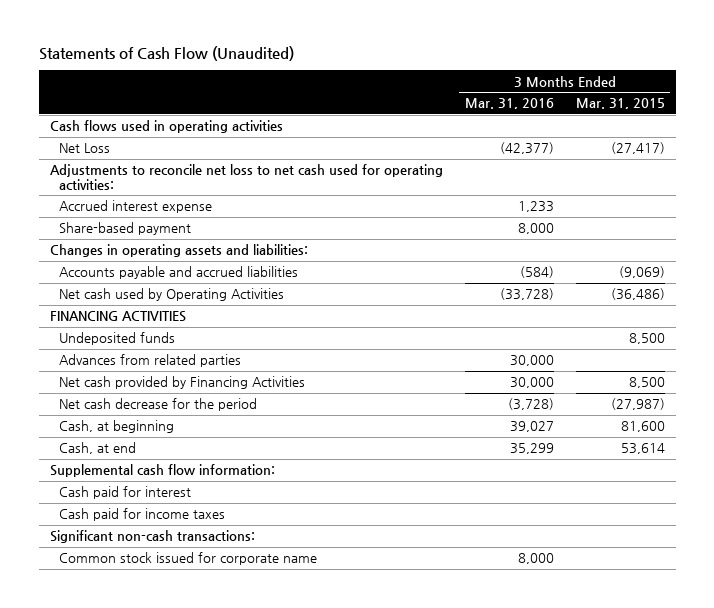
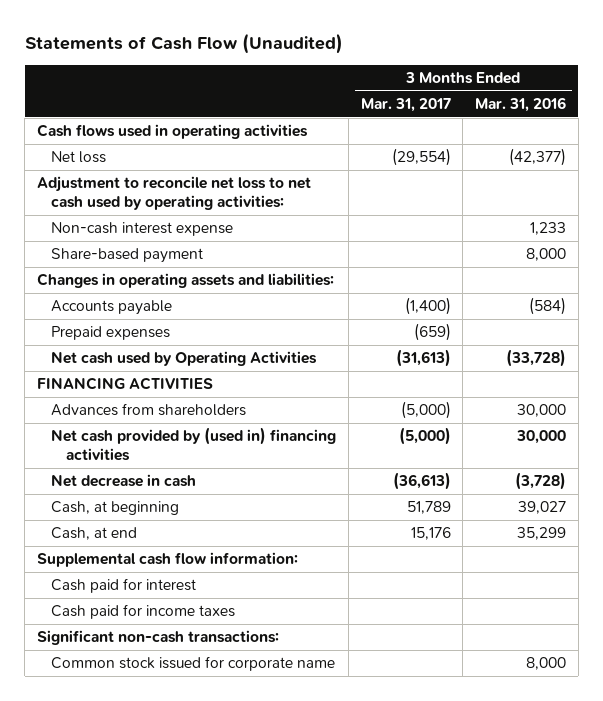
[575,98,665,110] Mar. 31, 2015 -> none
none -> [360,97,451,112] Mar. 31, 2017
[58,143,110,154] Net Loss -> [51,151,107,164] Net loss
[49,164,443,190] Adjustments to reconcile net loss to net cash used for operating activities: -> [36,176,311,211] Adjustment to reconcile net loss to net cash used by operating activities:
[58,200,212,214] Accrued interest expense -> [51,222,234,237] Non-cash interest expense
[58,266,298,280] Accounts payable and accrued liabilities -> [51,300,173,316] Accounts payable
none -> [51,326,171,341] Prepaid expenses
[58,332,175,346] Undeposited funds -> none
[58,354,241,368] Advances from related parties -> [51,403,247,417] Advances from shareholders
[58,376,305,390] Net cash provided by Financing Activities -> [51,427,337,462] Net cash provided by (used in) financing activities
[58,398,257,412] Net cash decrease for the period -> [51,474,197,488] Net decrease in cash

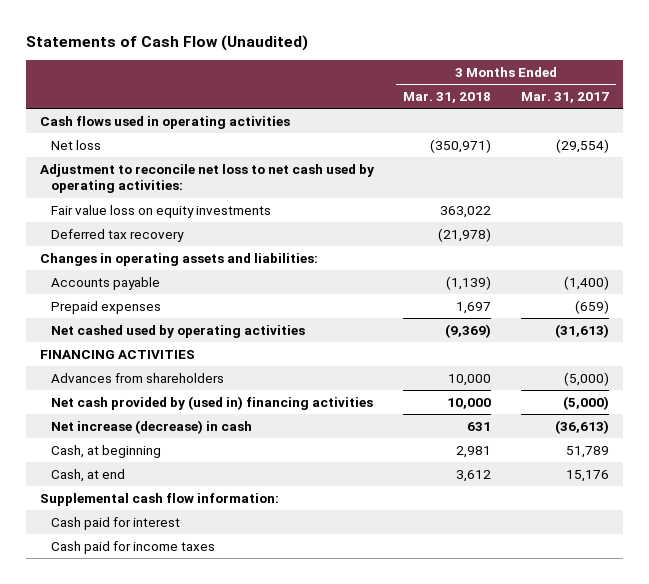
[474,96,566,112] Mar. 31, 2016 -> none
none -> [403,91,492,103] Mar. 31, 2018
[51,222,234,237] Non-cash interest expense -> none
[51,248,204,264] Share-based payment -> none
none -> [51,204,272,218] Fair value loss on equity investments
none -> [51,228,185,242] Deferred tax recovery
[51,351,318,367] Net cash used by Operating Activities -> [51,324,306,338] Net cashed used by operating activities
[51,474,197,488] Net decrease in cash -> [51,419,253,434] Net increase (decrease) in cash
[36,630,279,646] Significant non-cash transactions: -> none
[51,656,336,672] Common stock issued for corporate name -> none

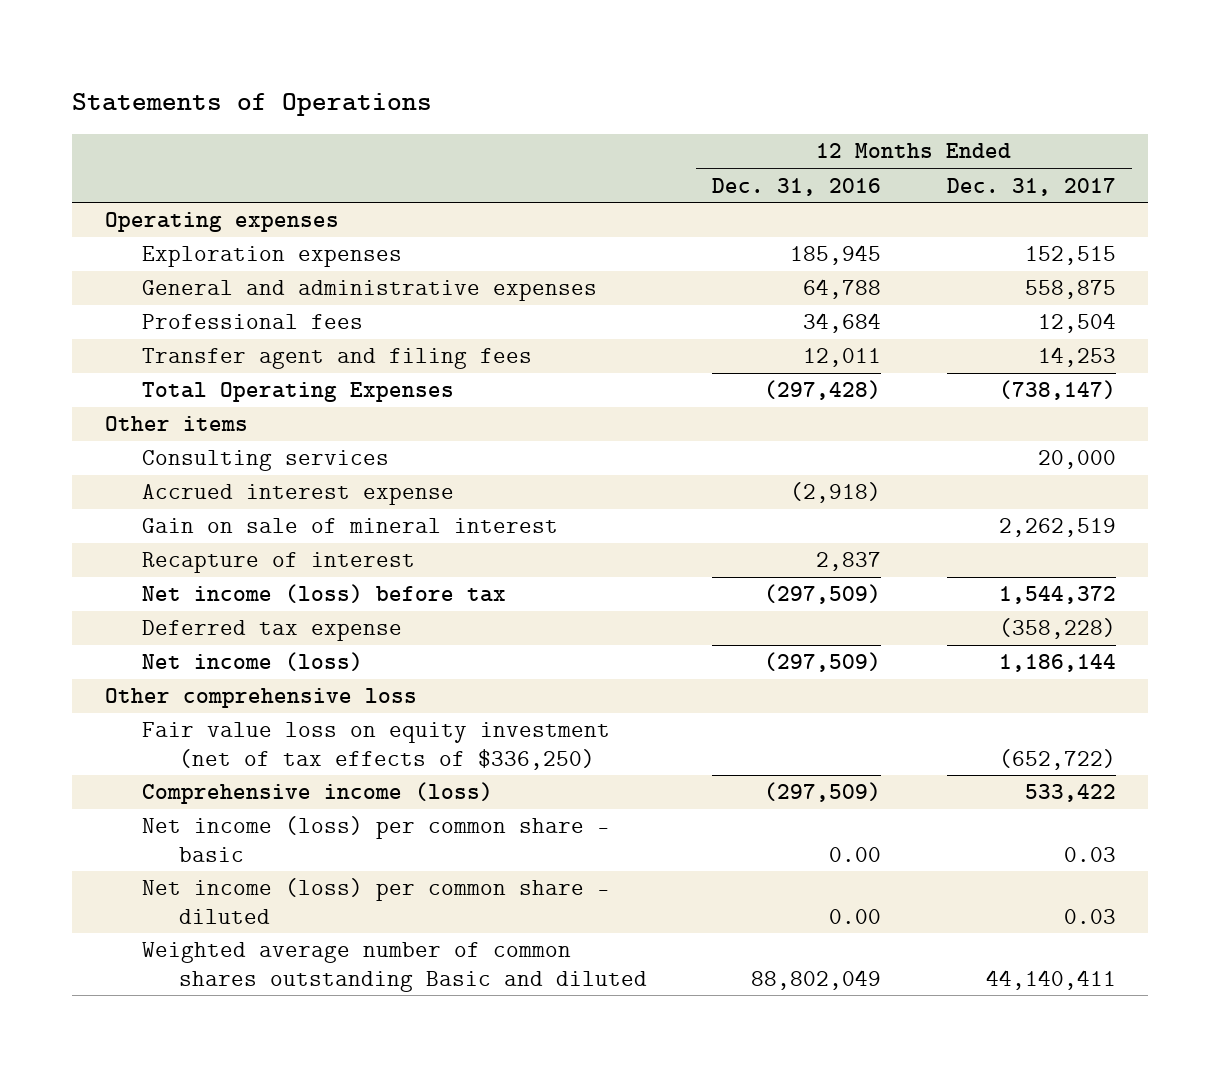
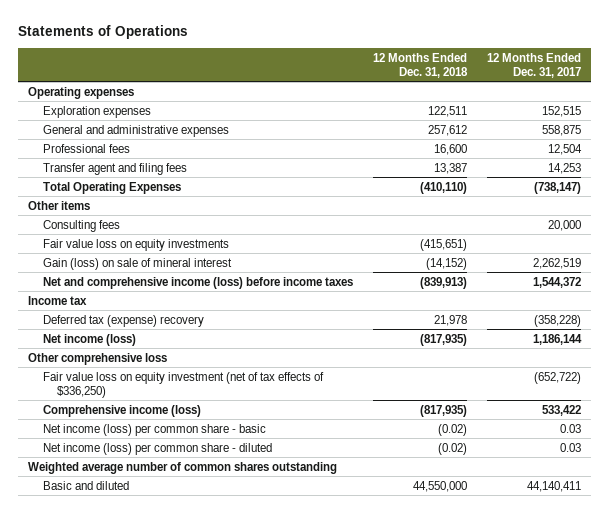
[712,177,882,196] Dec. 31, 2016 -> none
none -> [372,52,468,78] 12 Months Ended Dec. 31, 2018
[141,484,454,506] Accrued interest expense -> none
[141,552,415,574] Recapture of interest -> none
[141,450,389,472] Consulting services -> [42,219,120,232] Consulting fees
none -> [42,238,229,251] Fair value loss on equity investments
[141,518,558,534] Gain on sale of mineral interest -> [42,257,232,270] Gain (loss) on sale of mineral interest
[141,584,506,604] Net income (loss) before tax -> [42,276,353,289] Net and comprehensive income (loss) before income taxes
none -> [28,295,88,305] Income tax
[141,620,402,642] Deferred tax expense -> [42,314,204,327] Deferred tax (expense) recovery
none -> [28,461,338,474] Weighted average number of common shares outstanding
[141,942,647,992] Weighted average number of common shares outstanding Basic and diluted -> [42,480,129,490] Basic and diluted

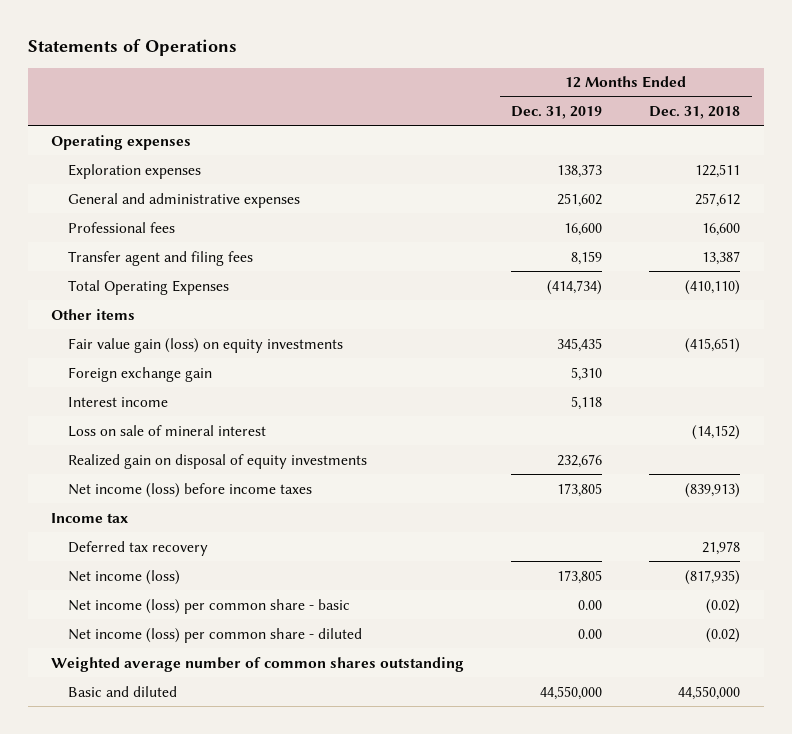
[486,52,581,78] 12 Months Ended Dec. 31, 2017 -> none
none -> [511,106,603,120] Dec. 31, 2019
[42,219,120,232] Consulting fees -> none
[42,238,229,251] Fair value loss on equity investments -> [67,337,343,353] Fair value gain (loss) on equity investments
none -> [67,366,212,382] Foreign exchange gain
none -> [67,396,168,407] Interest income
[42,257,232,270] Gain (loss) on sale of mineral interest -> [67,424,266,437] Loss on sale of mineral interest
none -> [67,453,367,469] Realized gain on disposal of equity investments
[42,276,353,289] Net and comprehensive income (loss) before income taxes -> [67,482,312,498] Net income (loss) before income taxes
[42,314,204,327] Deferred tax (expense) recovery -> [67,540,208,556] Deferred tax recovery
[28,352,168,365] Other comprehensive loss -> none
[42,371,324,398] Fair value loss on equity investment (net of tax effects of $336,250) -> none
[42,404,201,417] Comprehensive income (loss) -> none

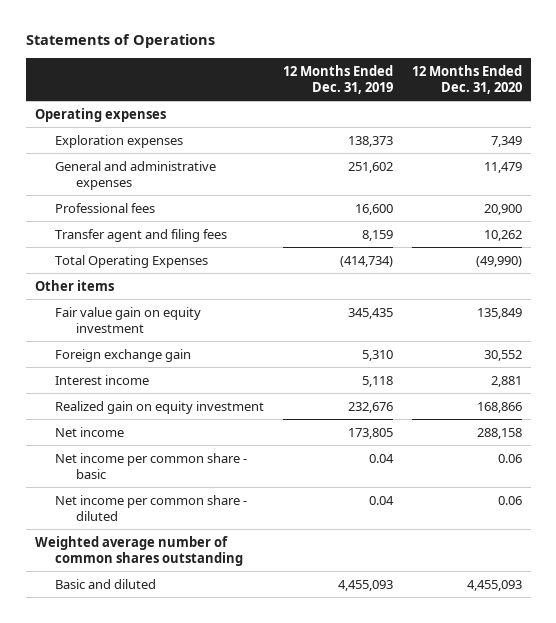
[649,106,741,120] Dec. 31, 2018 -> none
none -> [411,64,522,95] 12 Months Ended Dec. 31, 2020
[67,337,343,353] Fair value gain (loss) on equity investments -> [55,306,202,333] Fair value gain on equity investment
[67,424,266,437] Loss on sale of mineral interest -> none
[67,482,312,498] Net income (loss) before income taxes -> none
[51,512,129,523] Income tax -> none
[67,540,208,556] Deferred tax recovery -> none
[67,453,367,469] Realized gain on disposal of equity investments -> [55,400,265,414] Realized gain on equity investment
[67,569,180,585] Net income (loss) -> [55,426,125,437] Net income
[67,598,350,614] Net income (loss) per common share - basic -> [55,452,248,479] Net income per common share - basic
[578,599,603,610] 0.00 -> [368,453,394,463] 0.04
[67,627,362,643] Net income (loss) per common share - diluted -> [55,494,248,521] Net income per common share - diluted
[578,628,603,639] 0.00 -> [368,495,394,505] 0.04
[540,685,603,700] 44,550,000 -> [337,579,393,591] 4,455,093

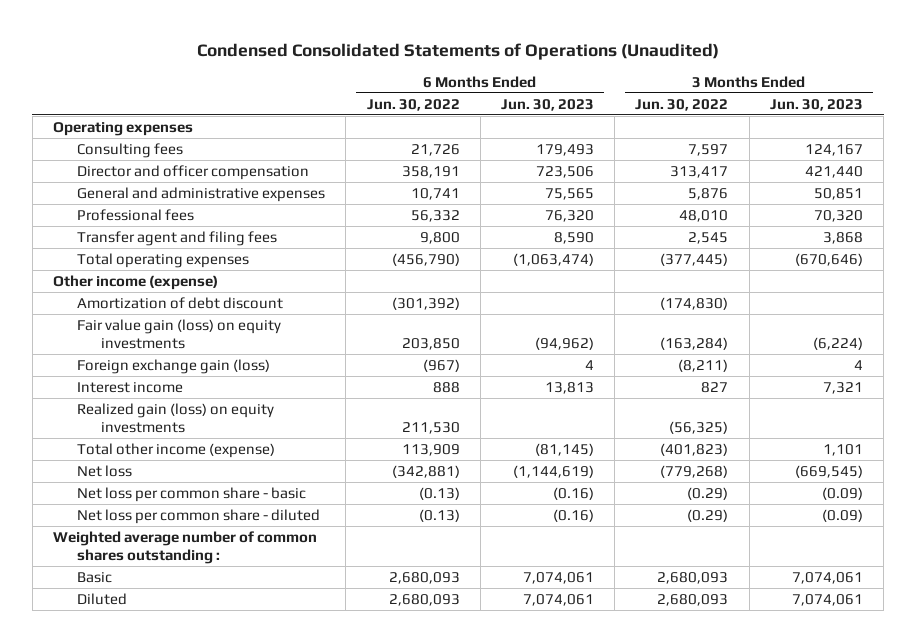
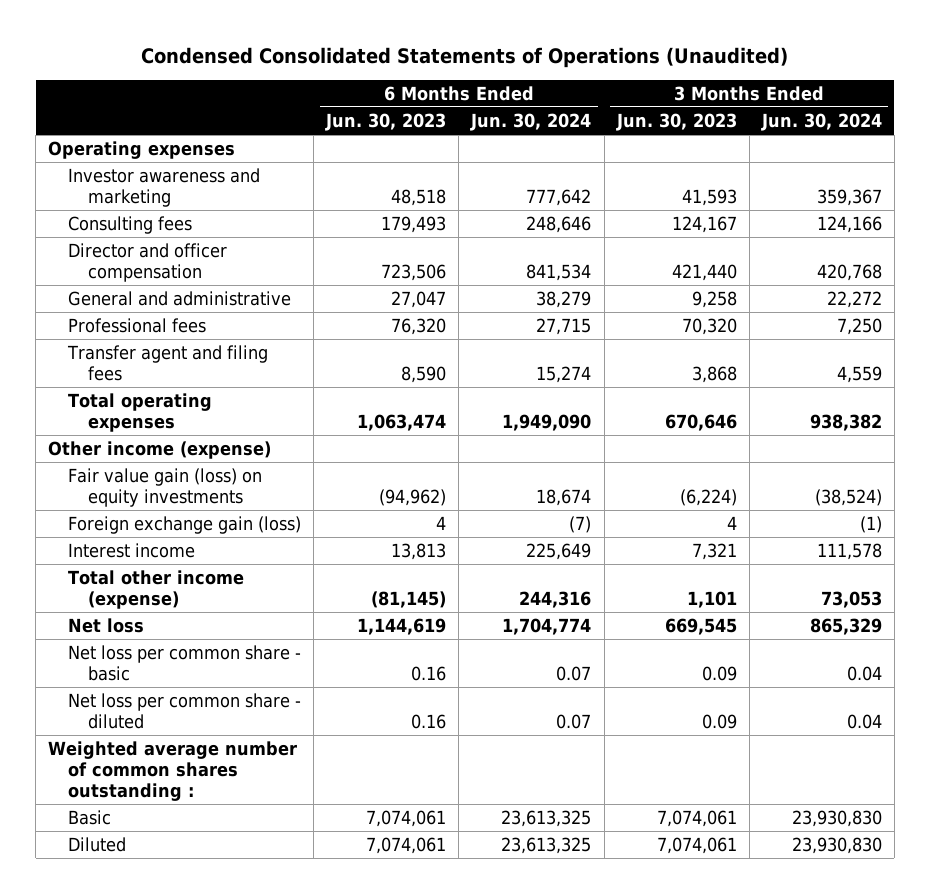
[366,98,460,111] Jun. 30, 2022 -> none
[635,98,729,111] Jun. 30, 2022 -> none
none -> [470,112,592,131] Jun. 30, 2024
none -> [760,112,882,131] Jun. 30, 2024
none -> [68,167,261,207] Investor awareness and marketing
[77,186,326,202] General and administrative expenses -> [68,290,292,306] General and administrative
[545,187,595,200] 75,565 -> [391,290,447,308] 27,047
[813,187,863,200] 50,851 -> [691,290,737,308] 9,258
[513,252,595,266] (1,063,474) -> [357,413,447,431] 1,063,474
[794,252,863,266] (670,646) -> [664,413,737,431] 670,646
[77,296,284,309] Amortization of debt discount -> none
[77,402,275,433] Realized gain (loss) on equity investments -> none
[513,464,595,478] (1,144,619) -> [357,617,447,635] 1,144,619
[794,464,863,478] (669,545) -> [664,617,737,635] 669,545
[553,486,595,500] (0.16) -> [411,665,447,681] 0.16
[821,486,863,500] (0.09) -> [701,665,737,681] 0.09
[553,508,595,522] (0.16) -> [411,713,447,729] 0.16
[821,508,863,522] (0.09) -> [701,713,737,729] 0.09

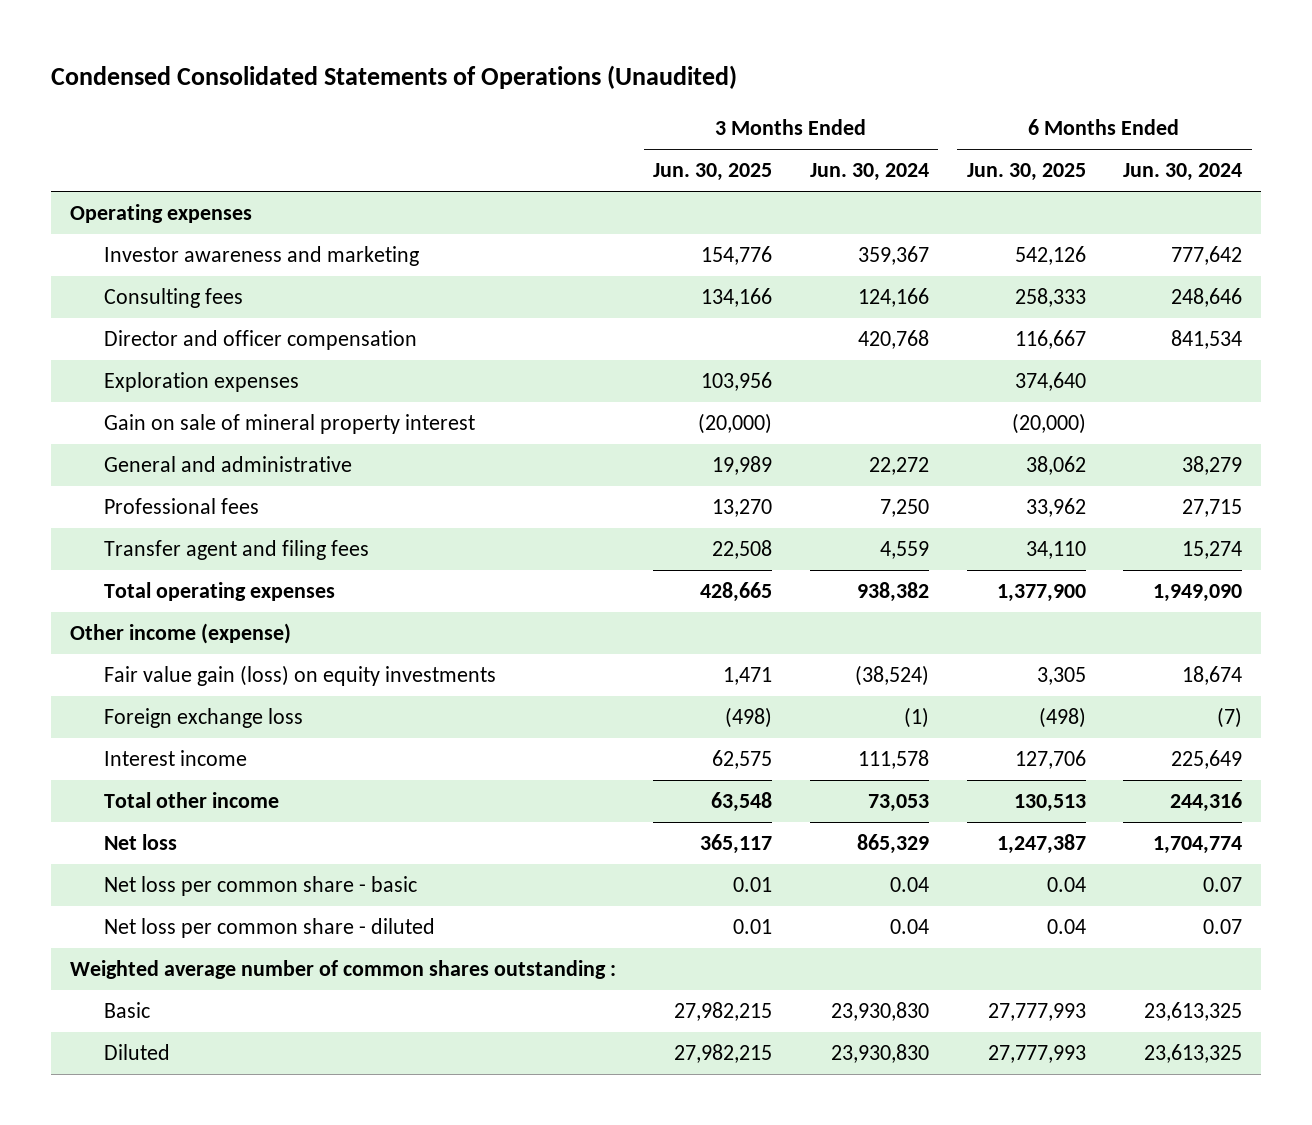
[325,112,447,131] Jun. 30, 2023 -> none
[615,112,737,131] Jun. 30, 2023 -> none
none -> [653,163,773,182] Jun. 30, 2025
none -> [966,163,1086,182] Jun. 30, 2025
none -> [104,372,300,393] Exploration expenses
none -> [104,414,476,435] Gain on sale of mineral property interest
[68,515,302,534] Foreign exchange gain (loss) -> [104,708,304,729] Foreign exchange loss
[68,569,245,609] Total other income (expense) -> [104,792,280,809] Total other income

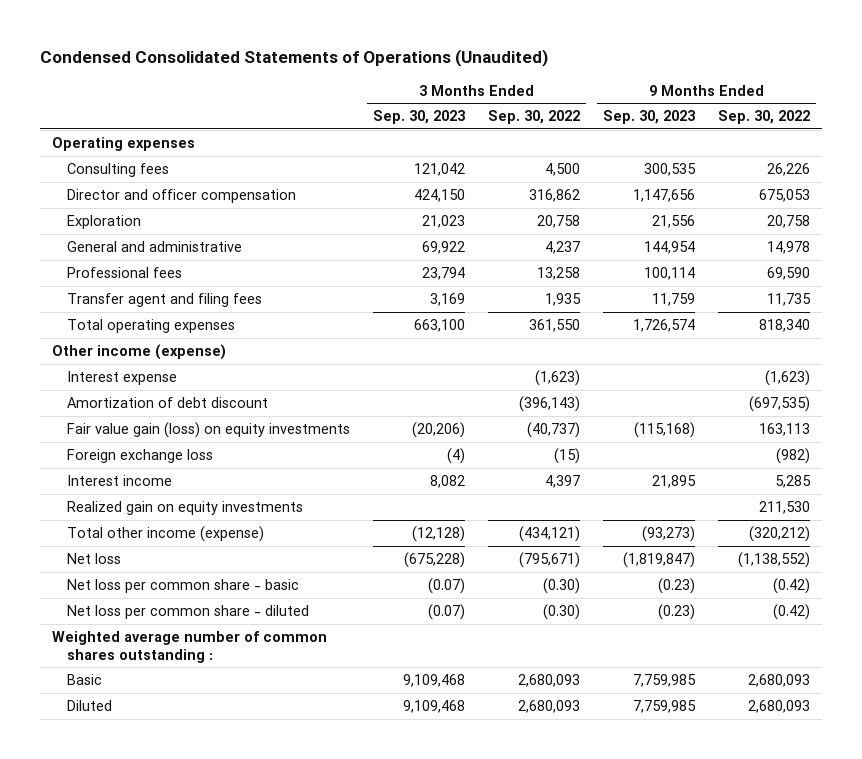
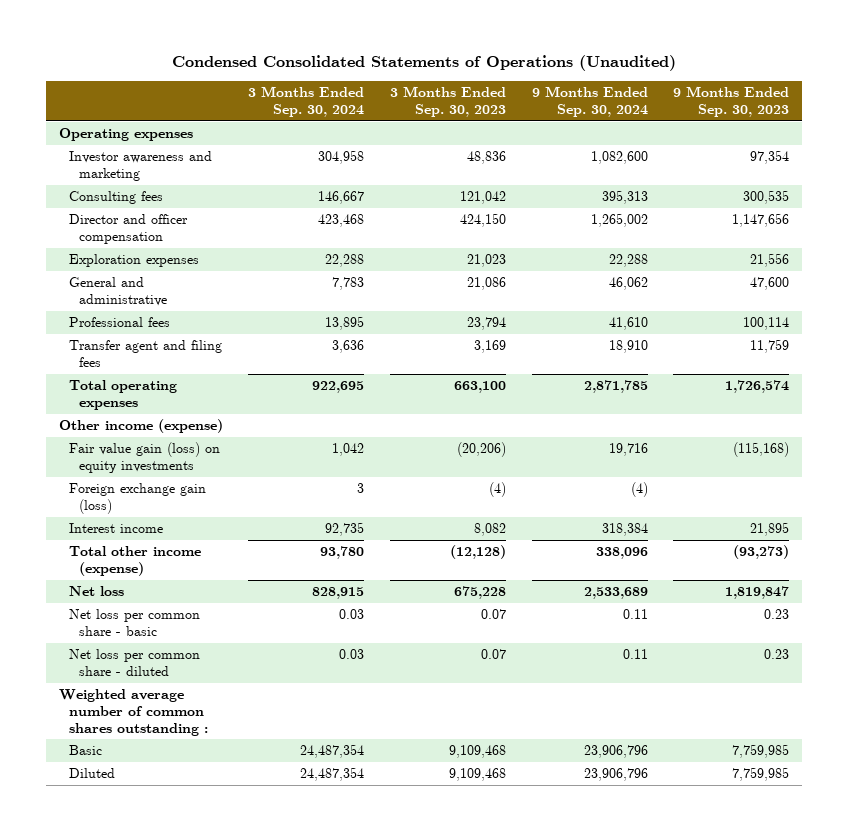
[488,110,581,125] Sep. 30, 2022 -> none
[718,110,811,125] Sep. 30, 2022 -> none
none -> [248,86,365,117] 3 Months Ended Sep. 30, 2024
none -> [531,86,648,117] 9 Months Ended Sep. 30, 2024
none -> [68,151,212,181] Investor awareness and marketing
[67,214,142,229] Exploration -> [68,254,199,268] Exploration expenses
[422,240,466,254] 69,922 -> [467,277,507,291] 21,086
[644,240,696,254] 144,954 -> [750,277,790,291] 47,600
[67,370,178,385] Interest expense -> none
[67,396,269,408] Amortization of debt discount -> none
[67,448,214,463] Foreign exchange loss -> [68,483,206,514] Foreign exchange gain (loss)
[67,500,304,515] Realized gain on equity investments -> none
[404,551,466,568] (675,228) -> [454,586,507,600] 675,228
[623,551,696,568] (1,819,847) -> [725,586,790,600] 1,819,847
[428,577,466,594] (0.07) -> [481,609,507,620] 0.07
[658,577,696,594] (0.23) -> [764,609,790,620] 0.23
[428,603,466,620] (0.07) -> [481,649,507,660] 0.07
[658,603,696,620] (0.23) -> [764,649,790,660] 0.23

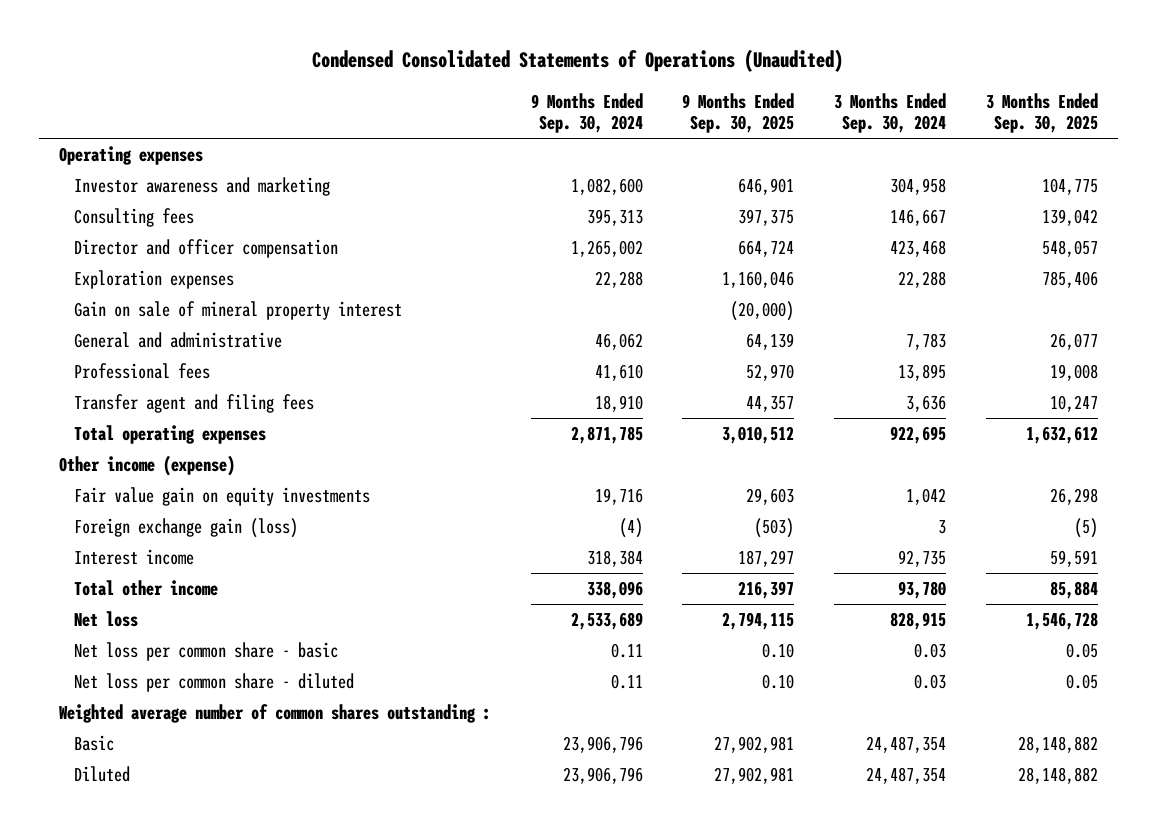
[390,86,507,117] 3 Months Ended Sep. 30, 2023 -> none
[673,86,790,117] 9 Months Ended Sep. 30, 2023 -> none
none -> [682,92,795,134] 9 Months Ended Sep. 30, 2025
none -> [986,92,1099,134] 3 Months Ended Sep. 30, 2025
none -> [73,301,402,321] Gain on sale of mineral property interest
[68,442,220,473] Fair value gain (loss) on equity investments -> [73,487,370,507] Fair value gain on equity investments
[68,546,201,576] Total other income (expense) -> [73,580,218,597] Total other income

